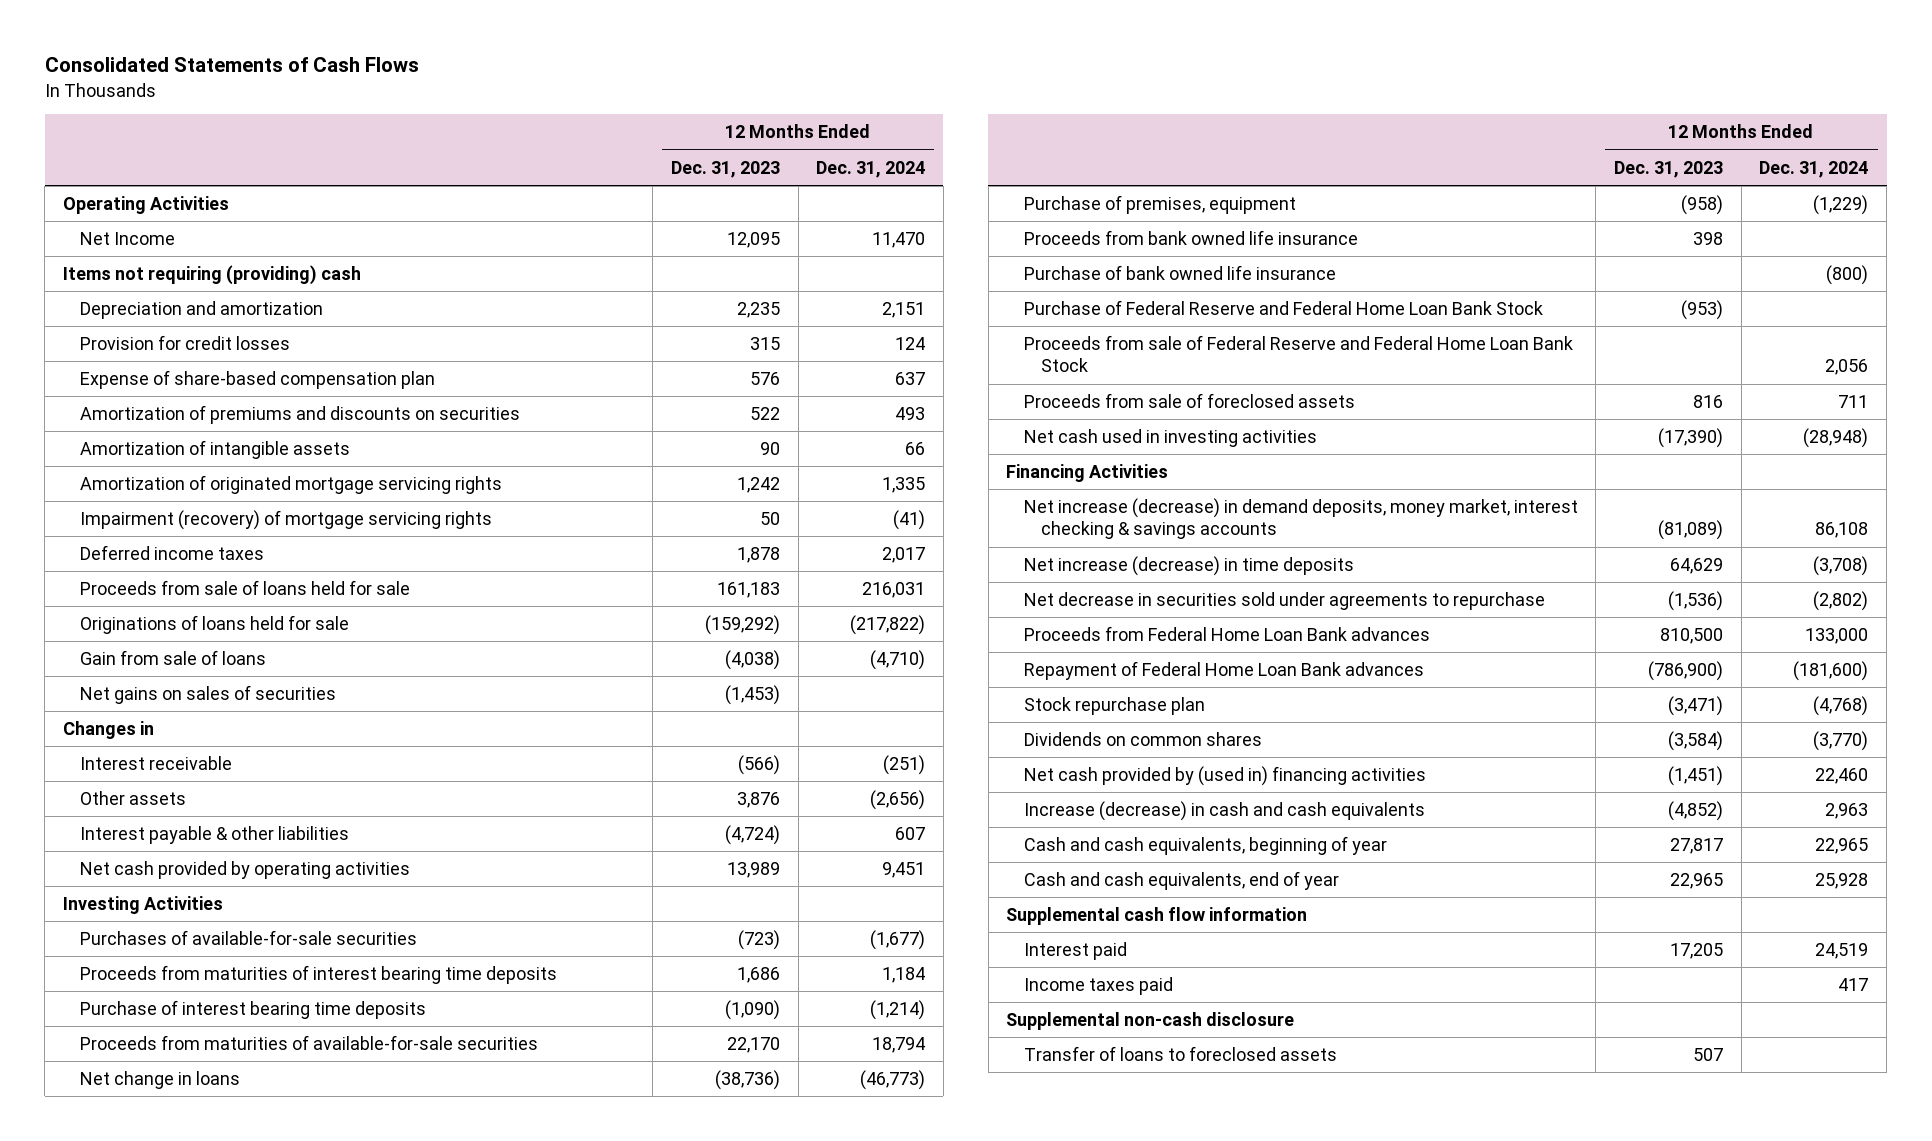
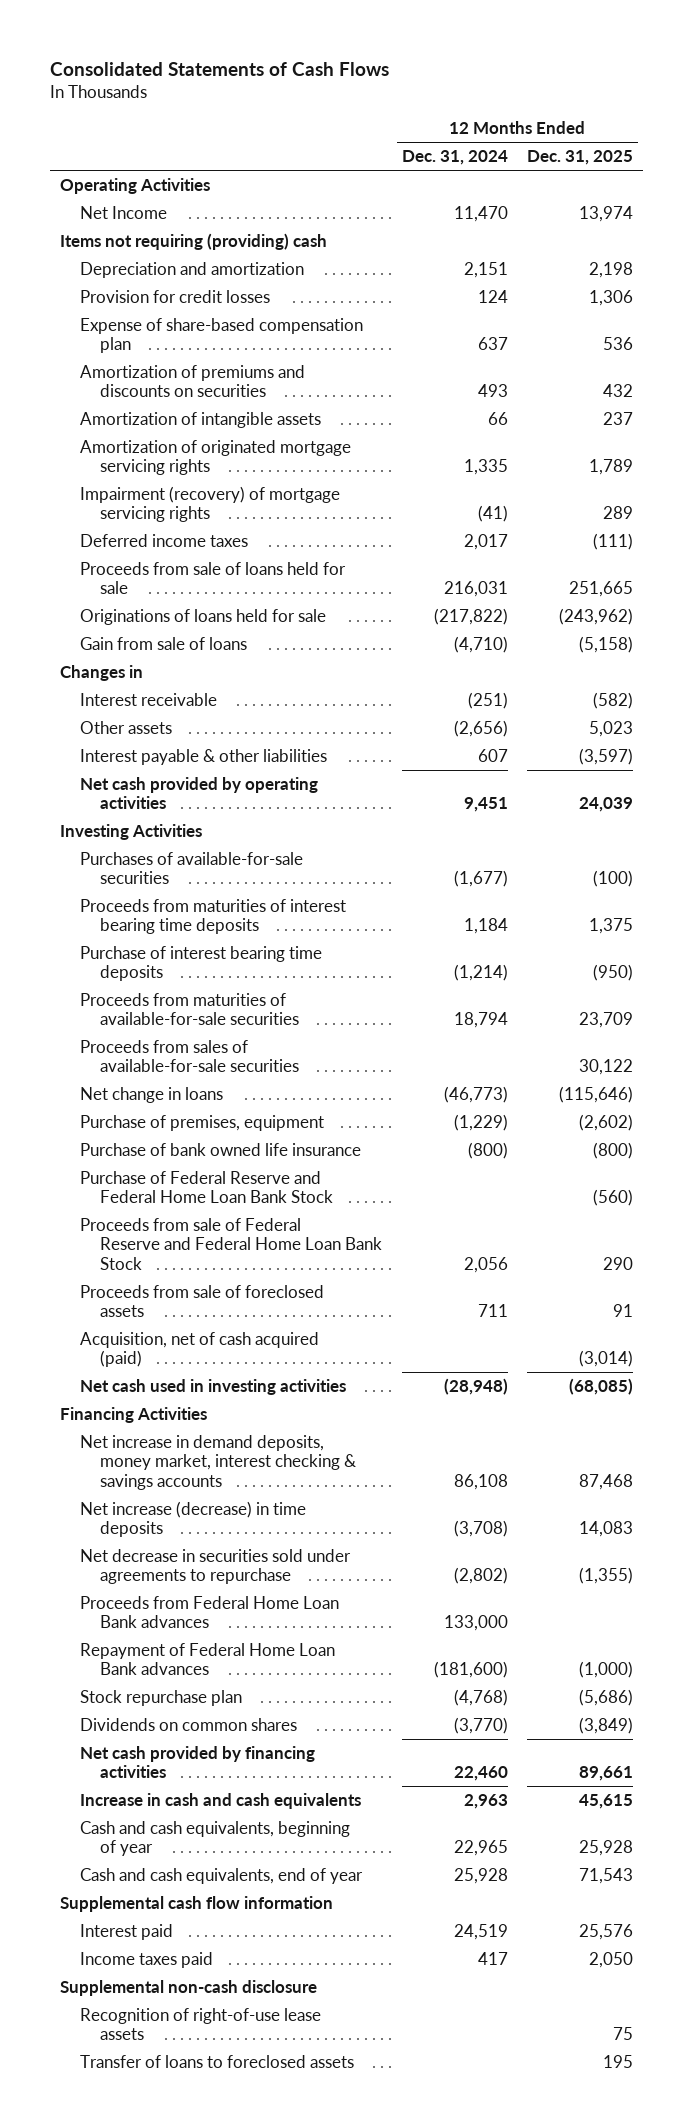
[670,160,780,178] Dec. 31, 2023 -> none
none -> [527,150,634,166] Dec. 31, 2025
[80,685,337,705] Net gains on sales of securities -> none
none -> [79,1039,299,1073] Proceeds from sales of available-for-sale securities
[1023,230,1358,246] Proceeds from bank owned life insurance -> none
none -> [79,1331,319,1368] Acquisition, net of cash acquired (paid)
[1023,498,1578,540] Net increase (decrease) in demand deposits, money market, interest checking & savings accounts -> [79,1434,356,1490] Net increase in demand deposits, money market, interest checking & savings accounts
[1023,766,1426,787] Net cash provided by (used in) financing activities -> [79,1745,315,1779] Net cash provided by financing activities
[1023,801,1425,822] Increase (decrease) in cash and cash equivalents -> [79,1792,361,1809] Increase in cash and cash equivalents
none -> [79,2007,321,2041] Recognition of right-of-use lease assets

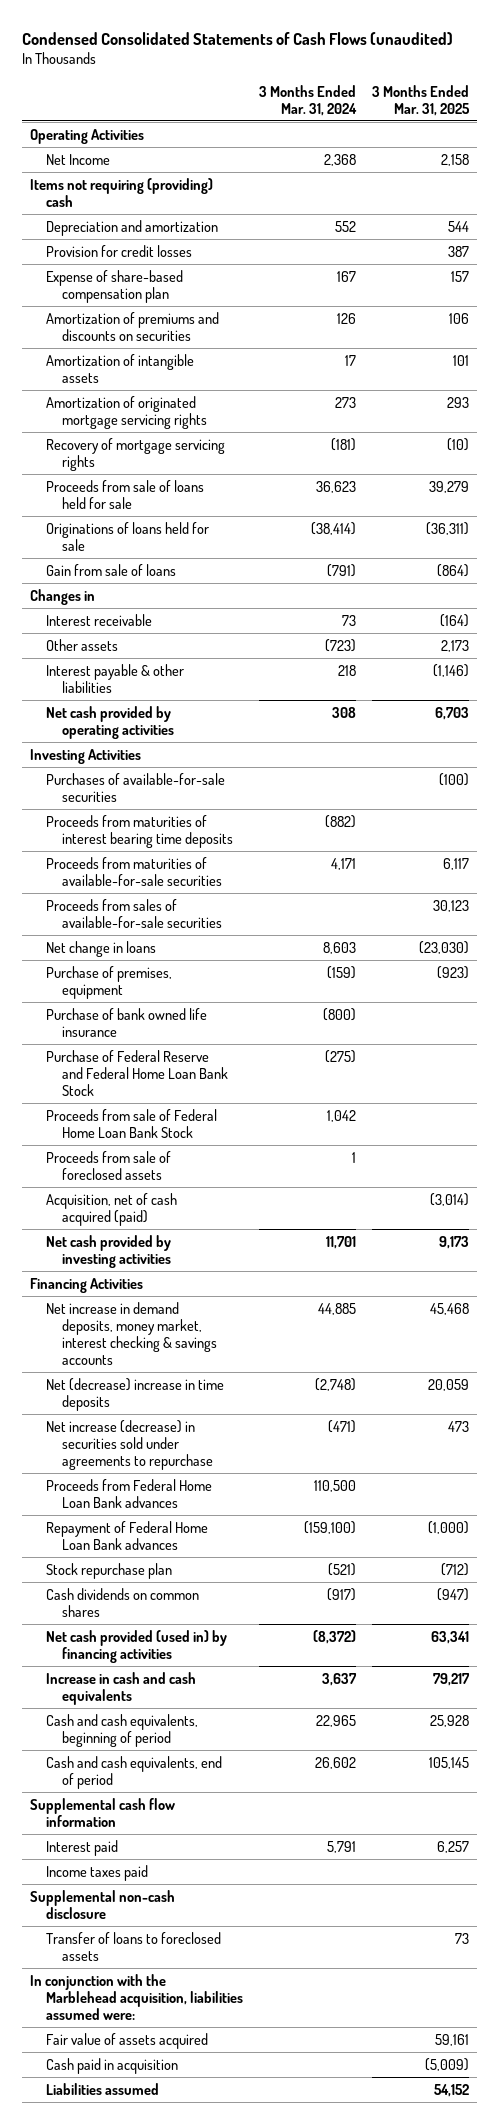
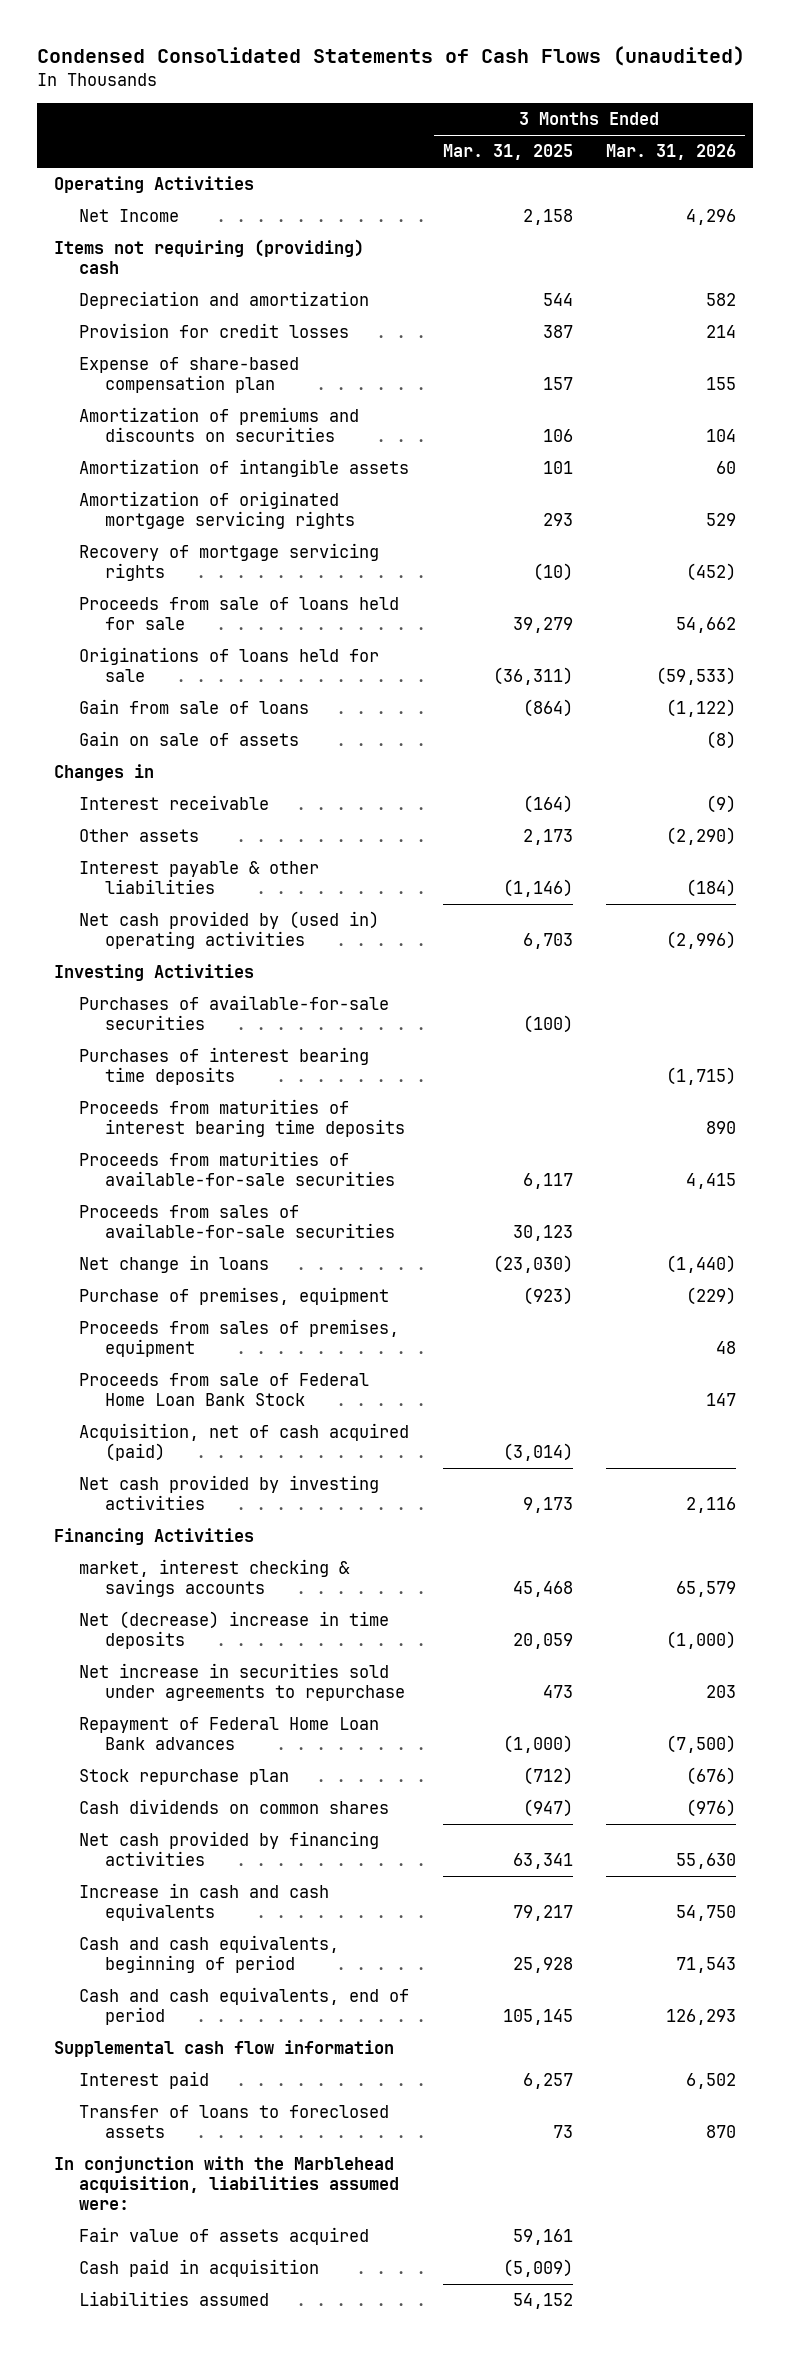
[259,84,358,116] 3 Months Ended Mar. 31, 2024 -> none
none -> [606,144,737,161] Mar. 31, 2026
none -> [79,731,300,747] Gain on sale of assets
[46,705,175,739] Net cash provided by operating activities -> [79,911,380,950] Net cash provided by (used in) operating activities
none -> [79,1047,370,1086] Purchases of interest bearing time deposits
[46,1007,208,1037] Purchase of bank owned life insurance -> none
[46,1049,229,1096] Purchase of Federal Reserve and Federal Home Loan Bank Stock -> none
none -> [79,1319,400,1358] Proceeds from sales of premises, equipment
[46,1150,172,1180] Proceeds from sale of foreclosed assets -> none
[46,1301,218,1365] Net increase in demand deposits, money market, interest checking & savings accounts -> [79,1559,351,1598] market, interest checking & savings accounts
[46,1478,213,1508] Proceeds from Federal Home Loan Bank advances -> none
[46,1419,214,1470] Net increase (decrease) in securities sold under agreements to repurchase -> [79,1663,406,1702] Net increase in securities sold under agreements to repurchase
[46,1629,228,1663] Net cash provided (used in) by financing activities -> [79,1831,380,1867] Net cash provided by financing activities
[46,1864,149,1881] Income taxes paid -> none
[30,1889,176,1919] Supplemental non-cash disclosure -> none

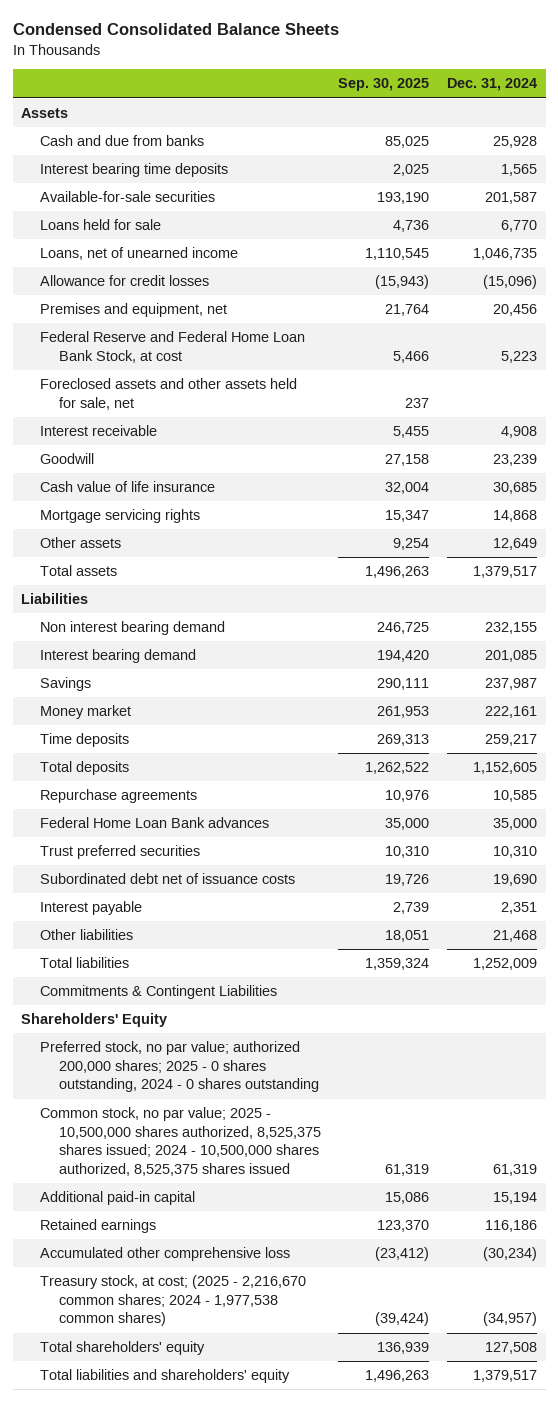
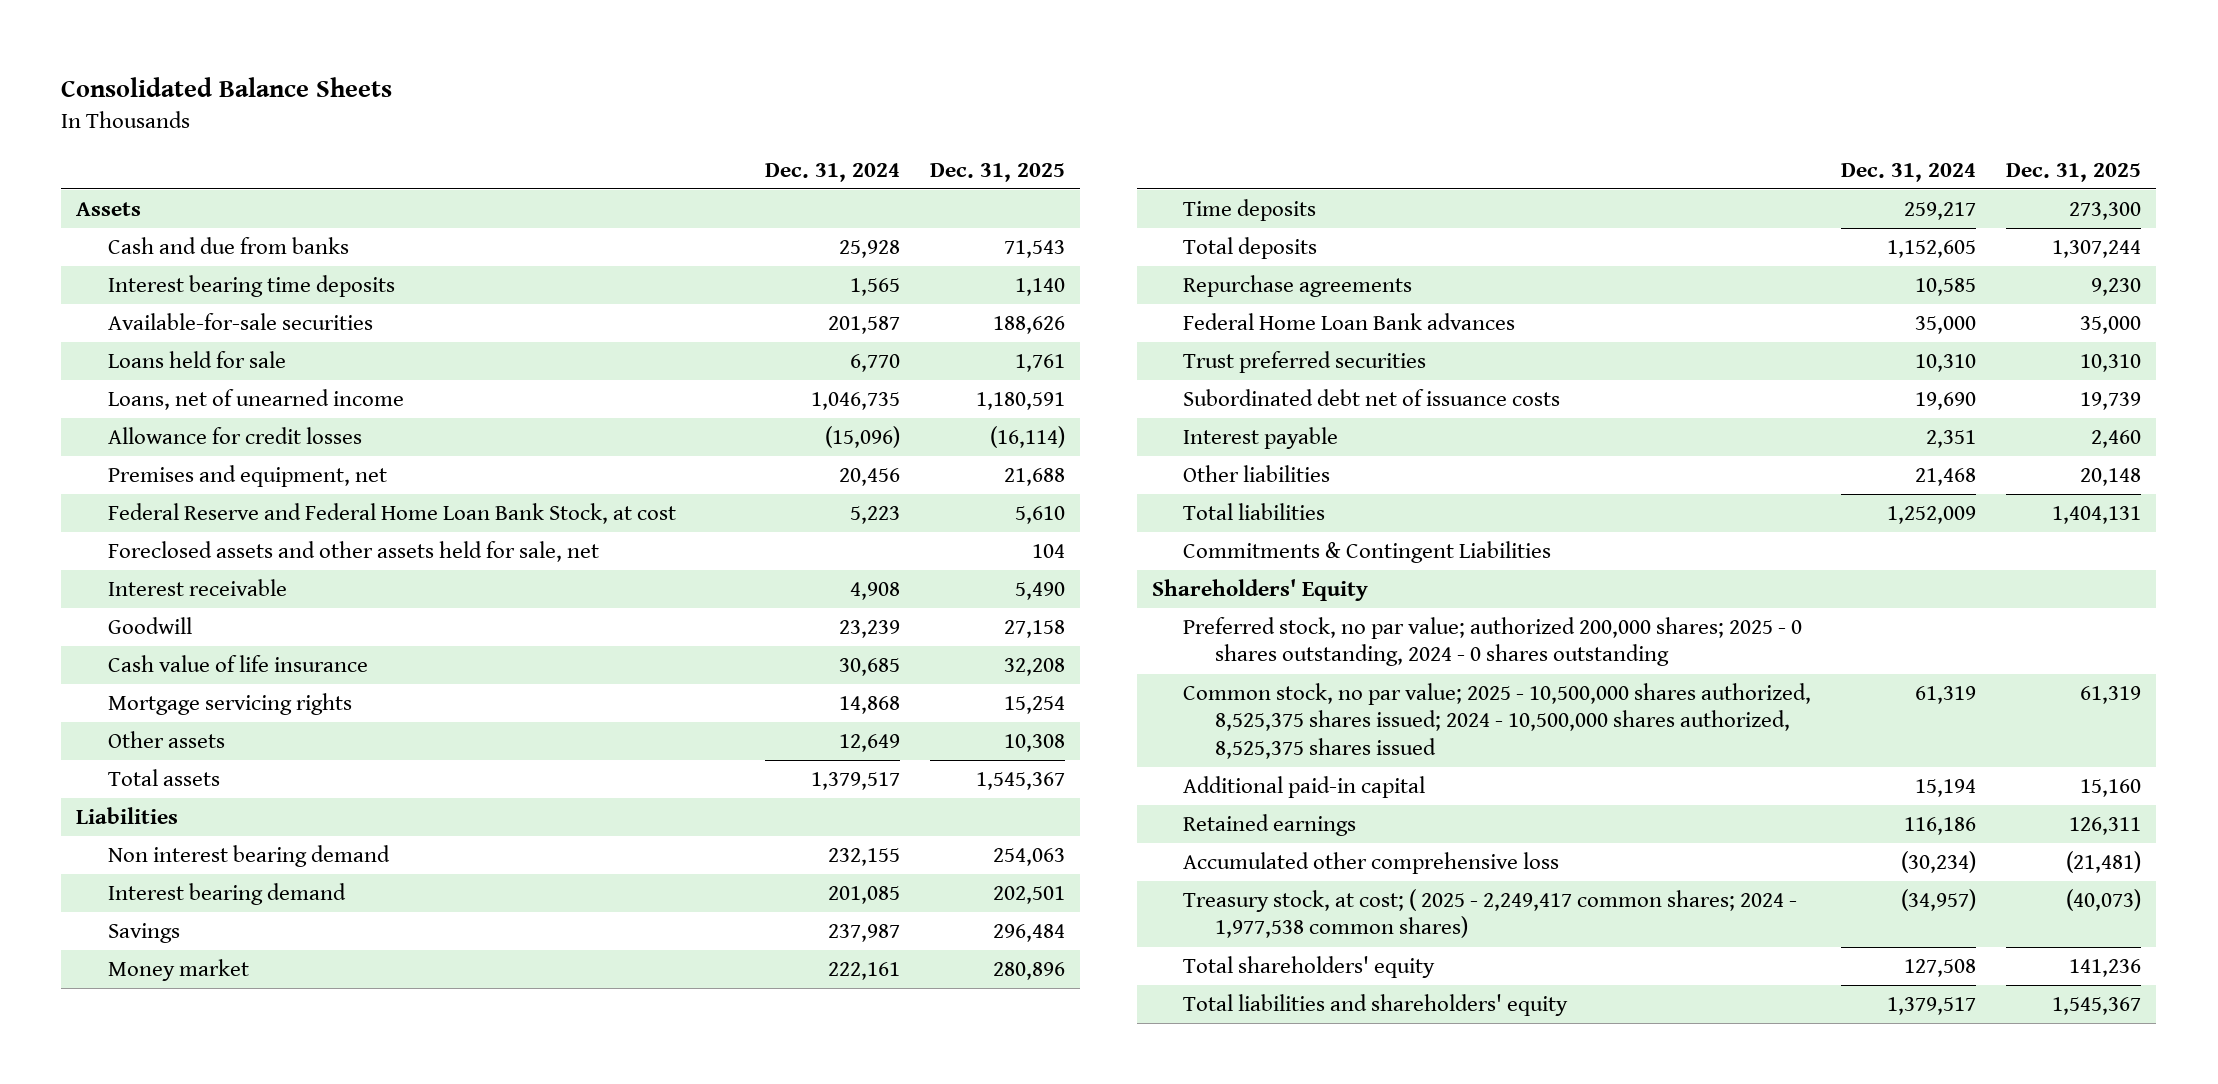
[12,23,339,36] Condensed Consolidated Balance Sheets -> [61,76,393,97] Consolidated Balance Sheets
[338,78,430,92] Sep. 30, 2025 -> none
none -> [930,162,1066,182] Dec. 31, 2025
[40,1275,307,1327] Treasury stock, at cost; (2025 - 2,216,670 common shares; 2024 - 1,977,538 common shares) -> [1183,889,1798,939] Treasury stock, at cost; ( 2025 - 2,249,417 common shares; 2024 - 1,977,538 common shares)

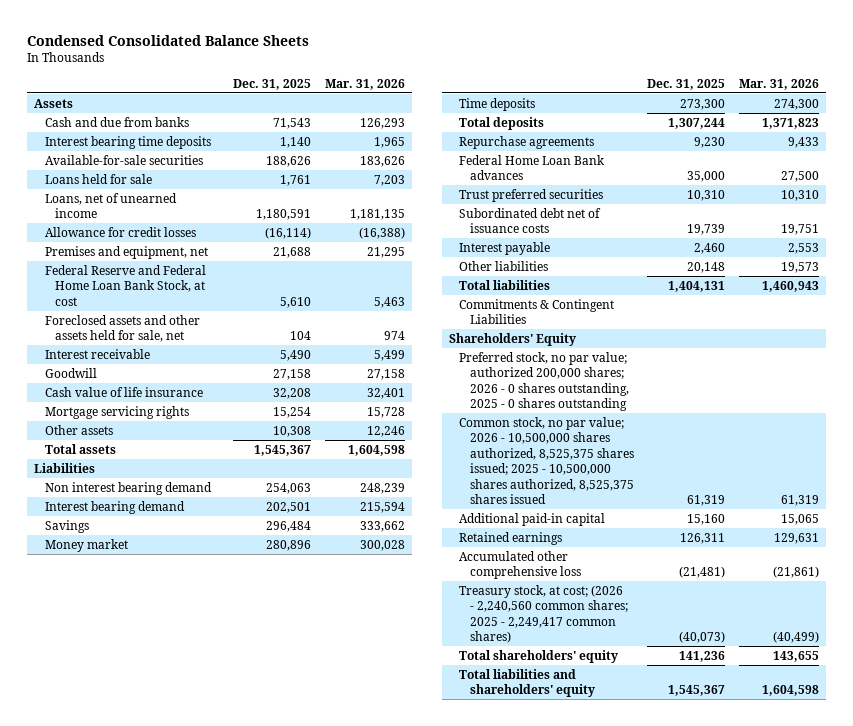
[61,76,393,97] Consolidated Balance Sheets -> [27,34,310,46] Condensed Consolidated Balance Sheets
[765,162,901,182] Dec. 31, 2024 -> none
none -> [324,78,405,90] Mar. 31, 2026
[1183,617,1803,667] Preferred stock, no par value; authorized 200,000 shares; 2025 - 0 shares outstanding, 2024 - 0 shares outstanding -> [459,351,629,412] Preferred stock, no par value; authorized 200,000 shares; 2026 - 0 shares outstanding, 2025 - 0 shares outstanding
[1183,683,1812,759] Common stock, no par value; 2025 - 10,500,000 shares authorized, 8,525,375 shares issued; 2024 - 10,500,000 shares authorized, 8,525,375 shares issued -> [459,416,634,505] Common stock, no par value; 2026 - 10,500,000 shares authorized, 8,525,375 shares issued; 2025 - 10,500,000 shares authorized, 8,525,375 shares issued
[1183,889,1798,939] Treasury stock, at cost; ( 2025 - 2,249,417 common shares; 2024 - 1,977,538 common shares) -> [459,584,628,644] Treasury stock, at cost; (2026 - 2,240,560 common shares; 2025 - 2,249,417 common shares)

